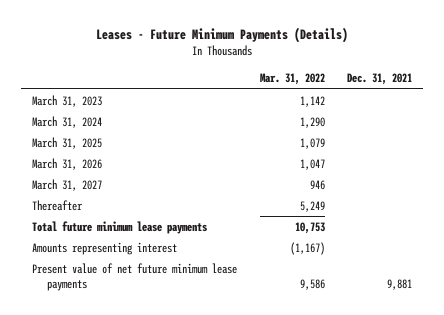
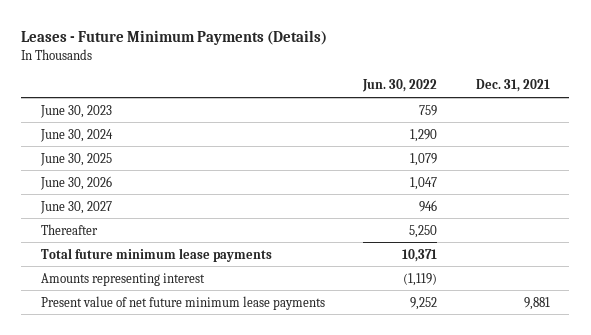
[259,72,325,85] Mar. 31, 2022 -> none
none -> [362,79,438,93] Jun. 30, 2022
[32,94,103,107] March 31, 2023 -> [39,104,112,118] June 30, 2023
[32,115,103,128] March 31, 2024 -> [39,128,113,142] June 30, 2024
[32,136,103,149] March 31, 2025 -> [39,152,112,166] June 30, 2025
[32,157,103,170] March 31, 2026 -> [39,175,112,190] June 30, 2026
[32,178,103,191] March 31, 2027 -> [39,200,112,214] June 30, 2027

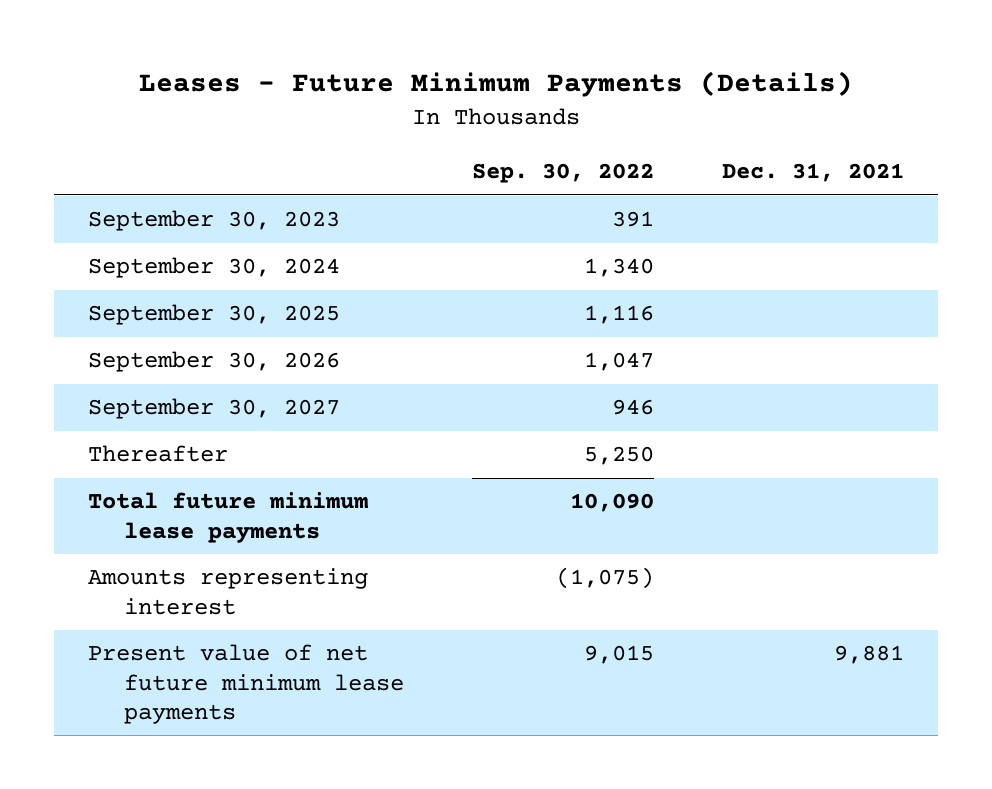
[362,79,438,93] Jun. 30, 2022 -> none
none -> [472,163,655,184] Sep. 30, 2022
[39,104,112,118] June 30, 2023 -> [87,210,340,232] September 30, 2023
[39,128,113,142] June 30, 2024 -> [87,257,340,279] September 30, 2024
[39,152,112,166] June 30, 2025 -> [87,304,340,326] September 30, 2025
[39,175,112,190] June 30, 2026 -> [87,351,340,373] September 30, 2026
[39,200,112,214] June 30, 2027 -> [87,398,340,420] September 30, 2027

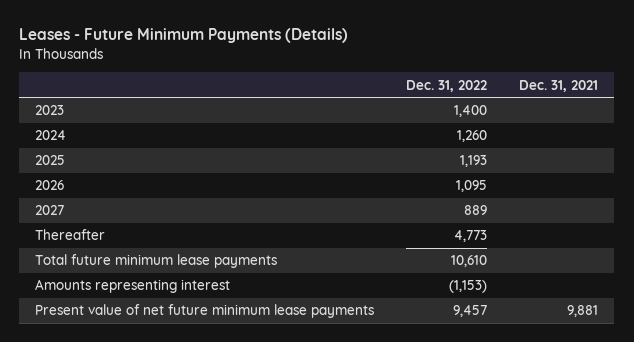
[472,163,655,184] Sep. 30, 2022 -> none
none -> [406,79,488,92] Dec. 31, 2022
[87,210,340,232] September 30, 2023 -> [35,105,65,116] 2023
[87,257,340,279] September 30, 2024 -> [35,130,67,141] 2024
[87,304,340,326] September 30, 2025 -> [35,155,66,166] 2025
[87,351,340,373] September 30, 2026 -> [35,180,65,191] 2026
[87,398,340,420] September 30, 2027 -> [35,205,65,216] 2027

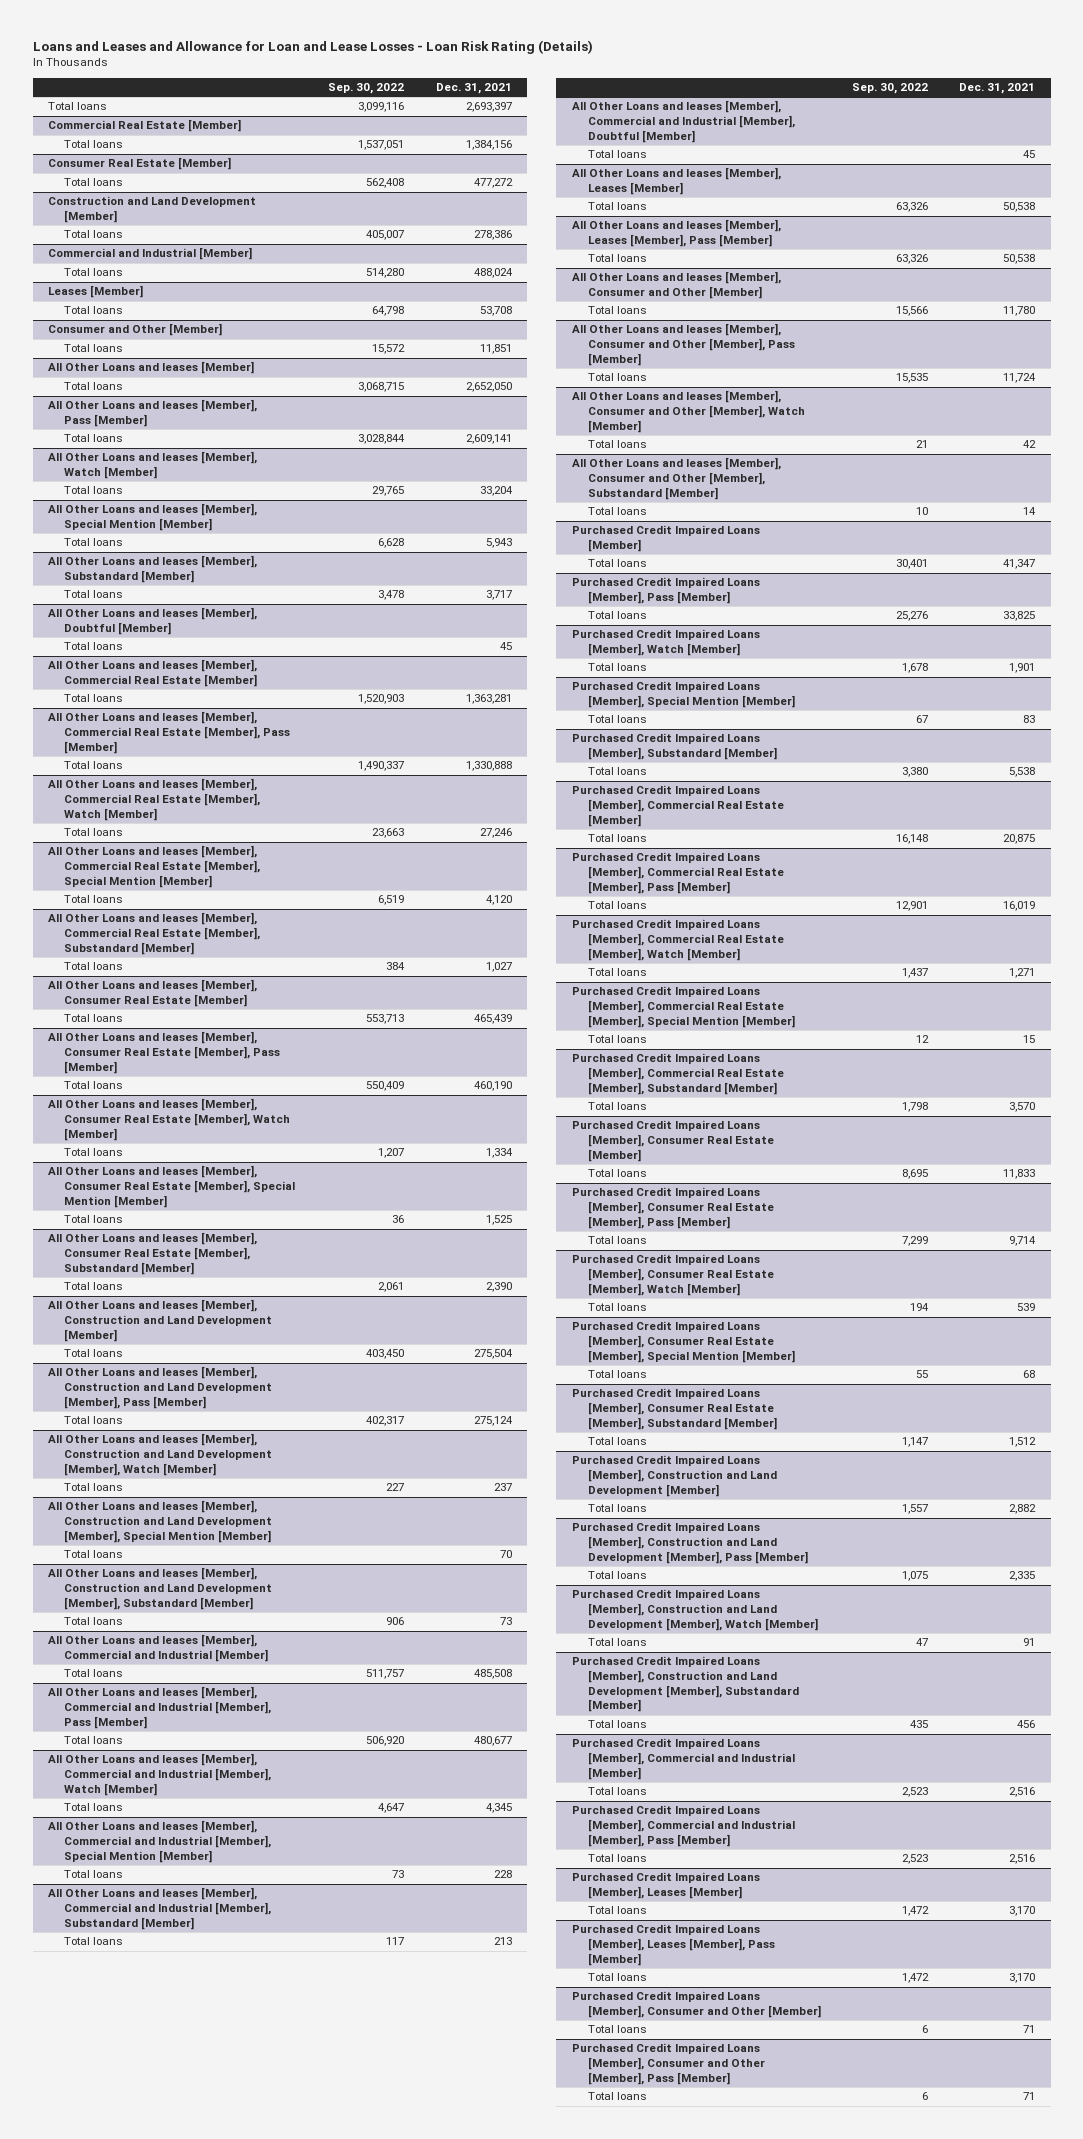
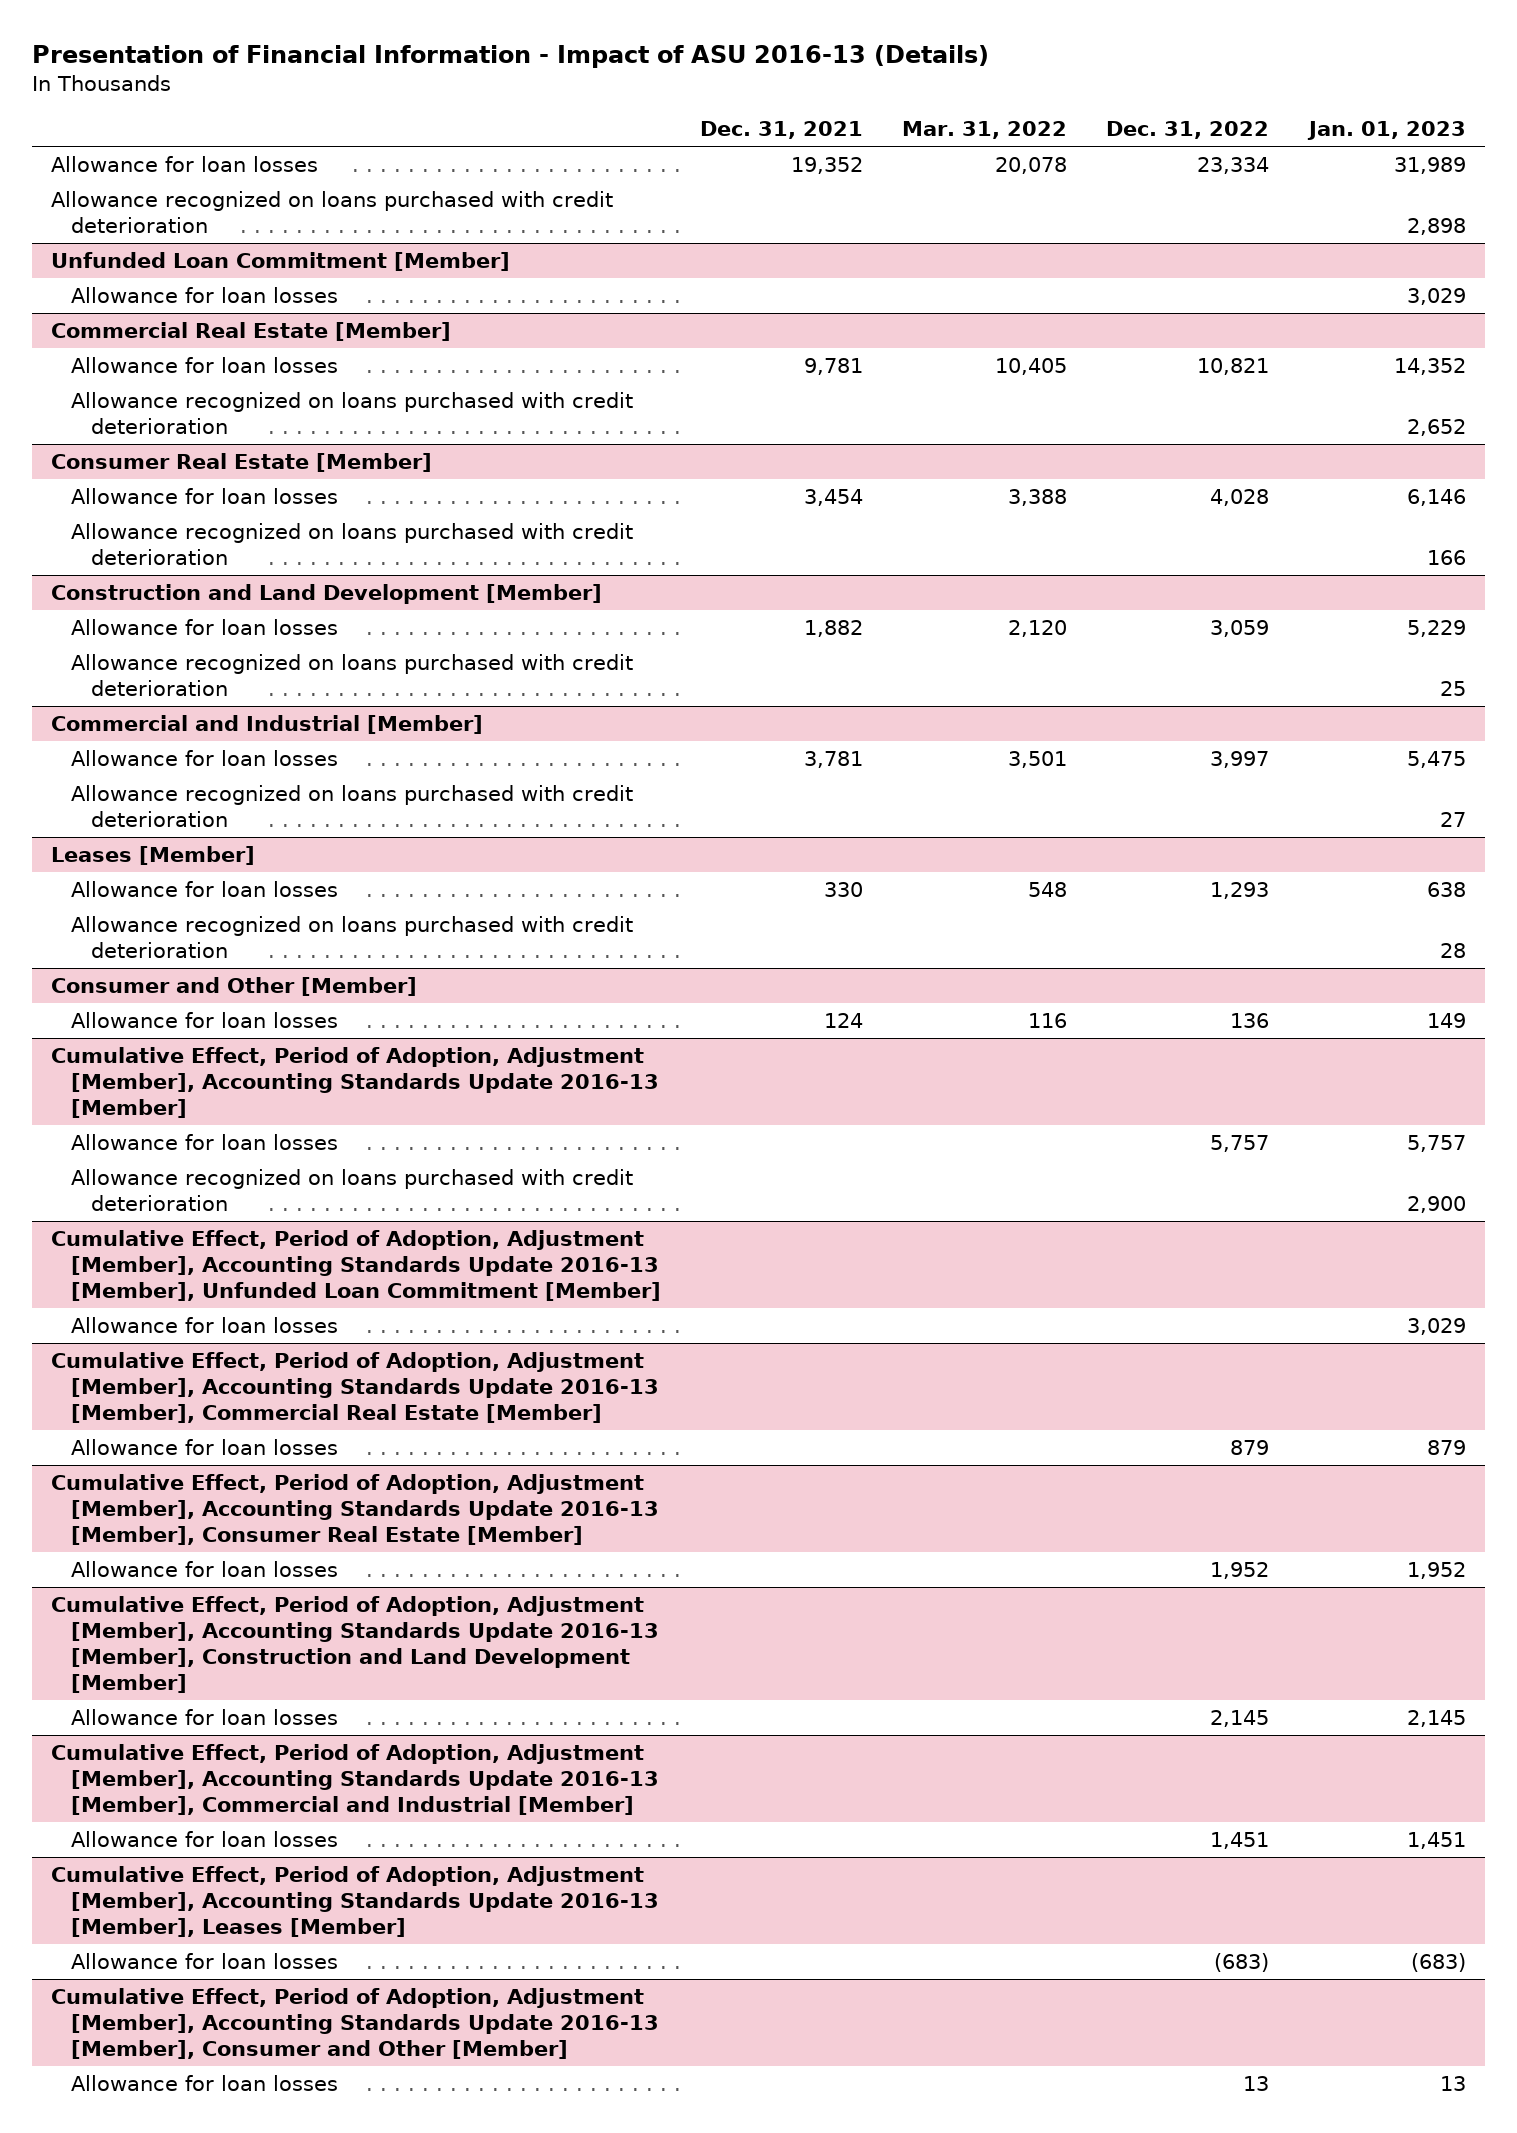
[32,39,593,54] Loans and Leases and Allowance for Loan and Lease Losses - Loan Risk Rating (Details) -> [31,45,989,69] Presentation of Financial Information - Impact of ASU 2016-13 (Details)
[328,83,405,95] Sep. 30, 2022 -> none
none -> [902,121,1068,140] Mar. 31, 2022
none -> [1106,121,1270,140] Dec. 31, 2022
none -> [1306,121,1466,141] Jan. 01, 2023
[48,102,108,111] Total loans -> none
none -> [51,155,319,172] Allowance for loan losses
none -> [51,190,614,234] Allowance recognized on loans purchased with credit deterioration
none -> [51,251,511,271] Unfunded Loan Commitment [Member]
none -> [70,286,338,303] Allowance for loan losses
[64,140,124,149] Total loans -> none
none -> [70,356,338,373] Allowance for loan losses
none -> [70,391,633,435] Allowance recognized on loans purchased with credit deterioration
[64,178,124,187] Total loans -> none
none -> [70,487,338,504] Allowance for loan losses
none -> [70,522,633,566] Allowance recognized on loans purchased with credit deterioration
[64,230,124,239] Total loans -> none
none -> [70,618,338,635] Allowance for loan losses
none -> [70,653,633,697] Allowance recognized on loans purchased with credit deterioration
[64,268,124,277] Total loans -> none
none -> [70,749,338,766] Allowance for loan losses
none -> [70,784,633,828] Allowance recognized on loans purchased with credit deterioration
[64,306,124,315] Total loans -> none
none -> [70,880,338,897] Allowance for loan losses
none -> [70,915,633,959] Allowance recognized on loans purchased with credit deterioration
[64,344,124,353] Total loans -> none
[48,361,255,375] All Other Loans and leases [Member] -> none
[64,382,124,391] Total loans -> none
[48,399,258,428] All Other Loans and leases [Member], Pass [Member] -> none
[64,434,124,443] Total loans -> none
[48,451,258,480] All Other Loans and leases [Member], Watch [Member] -> none
[64,486,124,495] Total loans -> none
[48,503,258,532] All Other Loans and leases [Member], Special Mention [Member] -> none
[64,538,124,547] Total loans -> none
[48,555,258,584] All Other Loans and leases [Member], Substandard [Member] -> none
[64,590,124,599] Total loans -> none
[48,607,258,636] All Other Loans and leases [Member], Doubtful [Member] -> none
[64,642,124,651] Total loans -> none
[48,659,258,688] All Other Loans and leases [Member], Commercial Real Estate [Member] -> none
[64,694,124,703] Total loans -> none
[48,711,291,754] All Other Loans and leases [Member], Commercial Real Estate [Member], Pass [Member] -> none
[64,761,124,770] Total loans -> none
[48,778,261,821] All Other Loans and leases [Member], Commercial Real Estate [Member], Watch [Member] -> none
[64,828,124,837] Total loans -> none
[48,845,261,888] All Other Loans and leases [Member], Commercial Real Estate [Member], Special Mention [Member] -> none
[64,895,124,904] Total loans -> none
[48,912,261,955] All Other Loans and leases [Member], Commercial Real Estate [Member], Substandard [Member] -> none
[64,962,124,971] Total loans -> none
[48,979,258,1008] All Other Loans and leases [Member], Consumer Real Estate [Member] -> none
[64,1014,124,1023] Total loans -> none
[48,1031,281,1074] All Other Loans and leases [Member], Consumer Real Estate [Member], Pass [Member] -> none
[64,1081,124,1090] Total loans -> none
[48,1098,291,1141] All Other Loans and leases [Member], Consumer Real Estate [Member], Watch [Member] -> none
[64,1148,124,1157] Total loans -> none
[48,1165,296,1208] All Other Loans and leases [Member], Consumer Real Estate [Member], Special Mention [Member] -> none
[64,1215,124,1224] Total loans -> none
[48,1232,258,1275] All Other Loans and leases [Member], Consumer Real Estate [Member], Substandard [Member] -> none
[64,1282,124,1291] Total loans -> none
[48,1299,273,1342] All Other Loans and leases [Member], Construction and Land Development [Member] -> none
[64,1349,124,1358] Total loans -> none
[48,1366,273,1409] All Other Loans and leases [Member], Construction and Land Development [Member], Pass [Member] -> none
[64,1416,124,1425] Total loans -> none
[48,1433,273,1476] All Other Loans and leases [Member], Construction and Land Development [Member], Watch [Member] -> none
[64,1483,124,1492] Total loans -> none
[48,1500,273,1543] All Other Loans and leases [Member], Construction and Land Development [Member], Special Mention [Member] -> none
[64,1550,124,1559] Total loans -> none
[48,1567,273,1610] All Other Loans and leases [Member], Construction and Land Development [Member], Substandard [Member] -> none
[64,1617,124,1626] Total loans -> none
[48,1634,269,1663] All Other Loans and leases [Member], Commercial and Industrial [Member] -> none
[64,1669,124,1678] Total loans -> none
[48,1686,272,1729] All Other Loans and leases [Member], Commercial and Industrial [Member], Pass [Member] -> none
[64,1736,124,1745] Total loans -> none
[48,1753,272,1796] All Other Loans and leases [Member], Commercial and Industrial [Member], Watch [Member] -> none
[64,1803,124,1812] Total loans -> none
[48,1820,272,1863] All Other Loans and leases [Member], Commercial and Industrial [Member], Special Mention [Member] -> none
[64,1870,124,1879] Total loans -> none
[48,1887,272,1930] All Other Loans and leases [Member], Commercial and Industrial [Member], Substandard [Member] -> none
[64,1937,124,1946] Total loans -> none
[571,100,795,143] All Other Loans and leases [Member], Commercial and Industrial [Member], Doubtful [Member] -> none
[587,150,647,159] Total loans -> none
[571,167,781,196] All Other Loans and leases [Member], Leases [Member] -> none
[587,202,647,211] Total loans -> none
[571,219,781,248] All Other Loans and leases [Member], Leases [Member], Pass [Member] -> none
[587,254,647,263] Total loans -> none
[571,271,781,300] All Other Loans and leases [Member], Consumer and Other [Member] -> none
[587,306,647,315] Total loans -> none
[571,323,795,366] All Other Loans and leases [Member], Consumer and Other [Member], Pass [Member] -> none
[587,373,647,382] Total loans -> none
[571,390,805,433] All Other Loans and leases [Member], Consumer and Other [Member], Watch [Member] -> none
[587,440,647,449] Total loans -> none
[571,457,781,500] All Other Loans and leases [Member], Consumer and Other [Member], Substandard [Member] -> none
[587,507,647,516] Total loans -> none
[571,525,760,553] Purchased Credit Impaired Loans [Member] -> none
[587,559,647,568] Total loans -> none
[571,577,760,605] Purchased Credit Impaired Loans [Member], Pass [Member] -> none
[587,611,647,620] Total loans -> none
[571,629,760,657] Purchased Credit Impaired Loans [Member], Watch [Member] -> none
[587,663,647,672] Total loans -> none
[571,681,795,709] Purchased Credit Impaired Loans [Member], Special Mention [Member] -> none
[587,715,647,724] Total loans -> none
[571,733,777,761] Purchased Credit Impaired Loans [Member], Substandard [Member] -> none
[587,767,647,776] Total loans -> none
[571,785,784,827] Purchased Credit Impaired Loans [Member], Commercial Real Estate [Member] -> none
[587,834,647,843] Total loans -> none
[571,852,784,894] Purchased Credit Impaired Loans [Member], Commercial Real Estate [Member], Pass [Member] -> none
[587,901,647,910] Total loans -> none
[571,919,784,961] Purchased Credit Impaired Loans [Member], Commercial Real Estate [Member], Watch [Member] -> none
[587,968,647,977] Total loans -> none
[571,986,795,1028] Purchased Credit Impaired Loans [Member], Commercial Real Estate [Member], Special Mention [Member] -> none
[587,1035,647,1044] Total loans -> none
[571,1053,784,1095] Purchased Credit Impaired Loans [Member], Commercial Real Estate [Member], Substandard [Member] -> none
[587,1102,647,1111] Total loans -> none
[571,1120,774,1162] Purchased Credit Impaired Loans [Member], Consumer Real Estate [Member] -> none
[587,1169,647,1178] Total loans -> none
[571,1187,774,1229] Purchased Credit Impaired Loans [Member], Consumer Real Estate [Member], Pass [Member] -> none
[587,1236,647,1245] Total loans -> none
[571,1254,774,1296] Purchased Credit Impaired Loans [Member], Consumer Real Estate [Member], Watch [Member] -> none
[587,1303,647,1312] Total loans -> none
[571,1321,795,1363] Purchased Credit Impaired Loans [Member], Consumer Real Estate [Member], Special Mention [Member] -> none
[587,1370,647,1379] Total loans -> none
[571,1388,777,1430] Purchased Credit Impaired Loans [Member], Consumer Real Estate [Member], Substandard [Member] -> none
[587,1437,647,1446] Total loans -> none
[571,1455,777,1497] Purchased Credit Impaired Loans [Member], Construction and Land Development [Member] -> none
[587,1504,647,1513] Total loans -> none
[571,1522,808,1564] Purchased Credit Impaired Loans [Member], Construction and Land Development [Member], Pass [Member] -> none
[587,1571,647,1580] Total loans -> none
[571,1589,818,1631] Purchased Credit Impaired Loans [Member], Construction and Land Development [Member], Watch [Member] -> none
[587,1638,647,1647] Total loans -> none
[571,1656,799,1713] Purchased Credit Impaired Loans [Member], Construction and Land Development [Member], Substandard [Member] -> none
[587,1720,647,1729] Total loans -> none
[571,1738,795,1780] Purchased Credit Impaired Loans [Member], Commercial and Industrial [Member] -> none
[587,1787,647,1796] Total loans -> none
[571,1805,795,1847] Purchased Credit Impaired Loans [Member], Commercial and Industrial [Member], Pass [Member] -> none
[587,1854,647,1863] Total loans -> none
[571,1872,760,1900] Purchased Credit Impaired Loans [Member], Leases [Member] -> none
[587,1906,647,1915] Total loans -> none
[571,1924,775,1966] Purchased Credit Impaired Loans [Member], Leases [Member], Pass [Member] -> none
[587,1973,647,1982] Total loans -> none
[571,1991,821,2019] Purchased Credit Impaired Loans [Member], Consumer and Other [Member] -> none
[587,2025,647,2034] Total loans -> none
[571,2043,765,2085] Purchased Credit Impaired Loans [Member], Consumer and Other [Member], Pass [Member] -> none
[587,2092,647,2101] Total loans -> none
none -> [70,1011,338,1028] Allowance for loan losses
none -> [51,1046,659,1119] Cumulative Effect, Period of Adoption, Adjustment [Member], Accounting Standards Update 2016-13 [Member]
none -> [70,1133,338,1150] Allowance for loan losses
none -> [70,1168,633,1212] Allowance recognized on loans purchased with credit deterioration
none -> [51,1229,661,1302] Cumulative Effect, Period of Adoption, Adjustment [Member], Accounting Standards Update 2016-13 [Member], Unfunded Loan Commitment [Member]
none -> [70,1316,338,1333] Allowance for loan losses
none -> [51,1351,659,1424] Cumulative Effect, Period of Adoption, Adjustment [Member], Accounting Standards Update 2016-13 [Member], Commercial Real Estate [Member]
none -> [70,1438,338,1455] Allowance for loan losses
none -> [51,1473,659,1546] Cumulative Effect, Period of Adoption, Adjustment [Member], Accounting Standards Update 2016-13 [Member], Consumer Real Estate [Member]
none -> [70,1560,338,1577] Allowance for loan losses
none -> [51,1595,659,1694] Cumulative Effect, Period of Adoption, Adjustment [Member], Accounting Standards Update 2016-13 [Member], Construction and Land Development [Member]
none -> [70,1708,338,1725] Allowance for loan losses
none -> [51,1743,659,1816] Cumulative Effect, Period of Adoption, Adjustment [Member], Accounting Standards Update 2016-13 [Member], Commercial and Industrial [Member]
none -> [70,1830,338,1847] Allowance for loan losses
none -> [51,1865,659,1938] Cumulative Effect, Period of Adoption, Adjustment [Member], Accounting Standards Update 2016-13 [Member], Leases [Member]
none -> [70,1952,338,1969] Allowance for loan losses
none -> [51,1987,659,2060] Cumulative Effect, Period of Adoption, Adjustment [Member], Accounting Standards Update 2016-13 [Member], Consumer and Other [Member]
none -> [70,2074,338,2091] Allowance for loan losses

